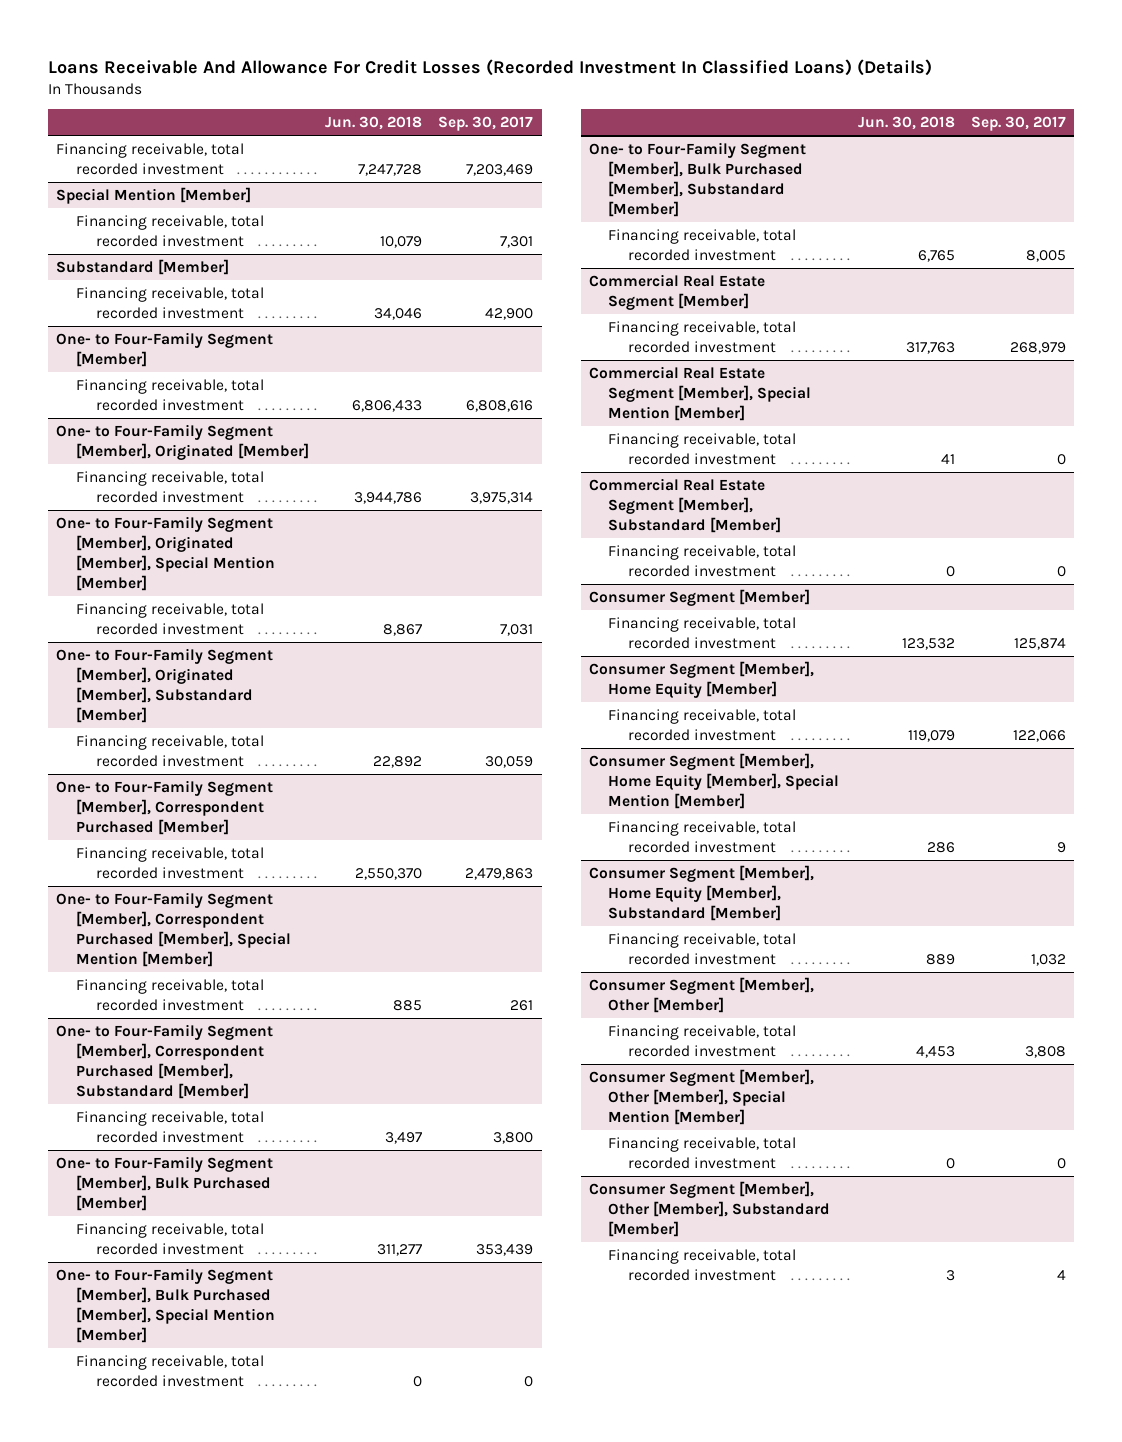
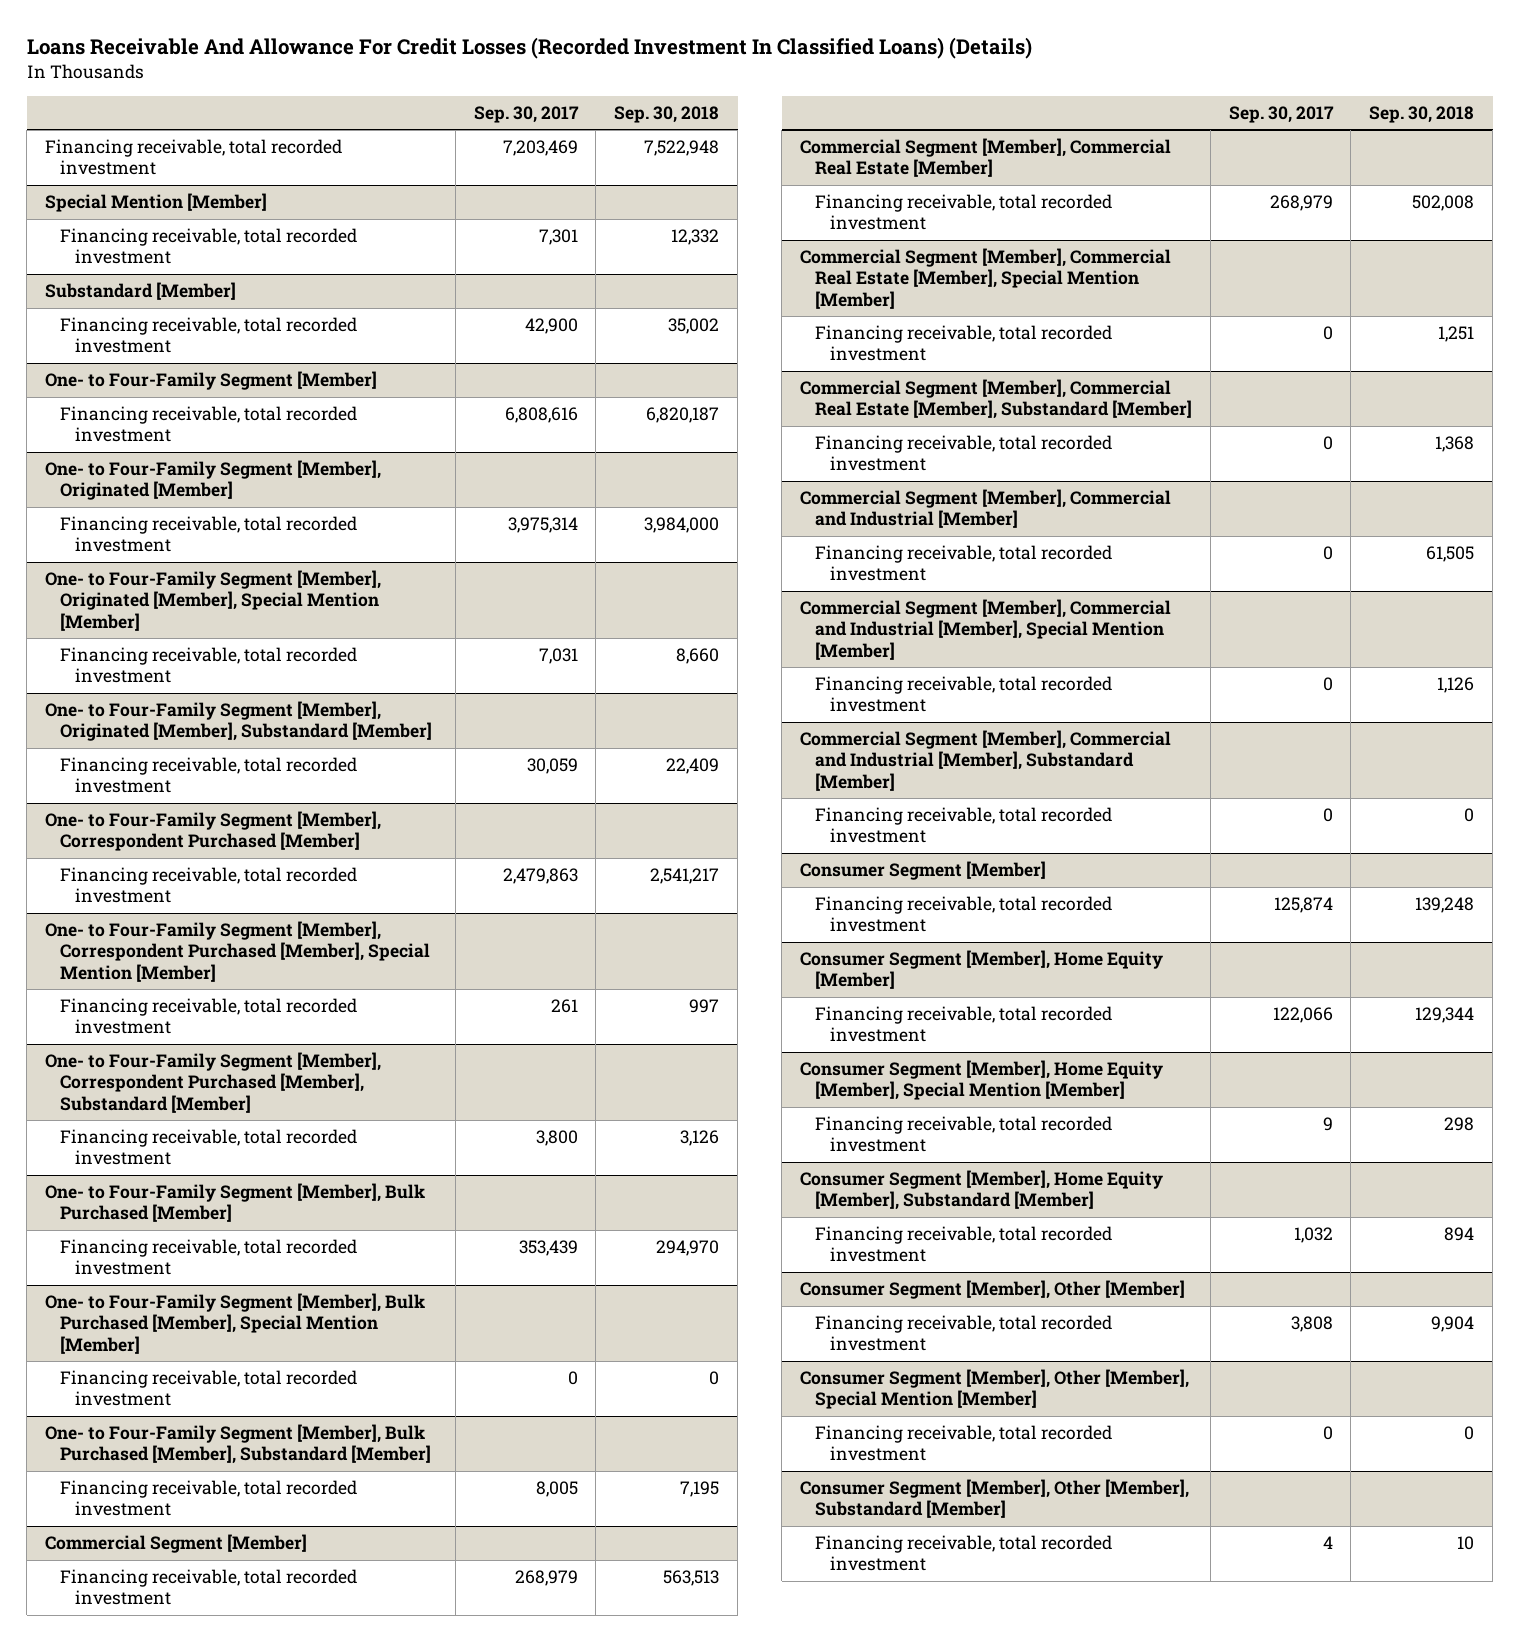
[325,116,423,131] Jun. 30, 2018 -> none
none -> [614,105,720,123] Sep. 30, 2018
[588,273,765,310] Commercial Real Estate Segment [Member] -> [45,1534,308,1554] Commercial Segment [Member]
none -> [800,138,1172,178] Commercial Segment [Member], Commercial Real Estate [Member]
none -> [814,194,1112,231] Financing receivable, total recorded investment
[588,365,812,422] Commercial Real Estate Segment [Member], Special Mention [Member] -> [800,248,1172,309] Commercial Segment [Member], Commercial Real Estate [Member], Special Mention [Member]
[588,477,782,534] Commercial Real Estate Segment [Member], Substandard [Member] -> [800,379,1192,420] Commercial Segment [Member], Commercial Real Estate [Member], Substandard [Member]
none -> [800,489,1172,529] Commercial Segment [Member], Commercial and Industrial [Member]
none -> [814,545,1112,582] Financing receivable, total recorded investment
none -> [800,599,1172,660] Commercial Segment [Member], Commercial and Industrial [Member], Special Mention [Member]
none -> [814,676,1112,713] Financing receivable, total recorded investment
none -> [800,730,1172,791] Commercial Segment [Member], Commercial and Industrial [Member], Substandard [Member]
none -> [814,807,1112,844] Financing receivable, total recorded investment

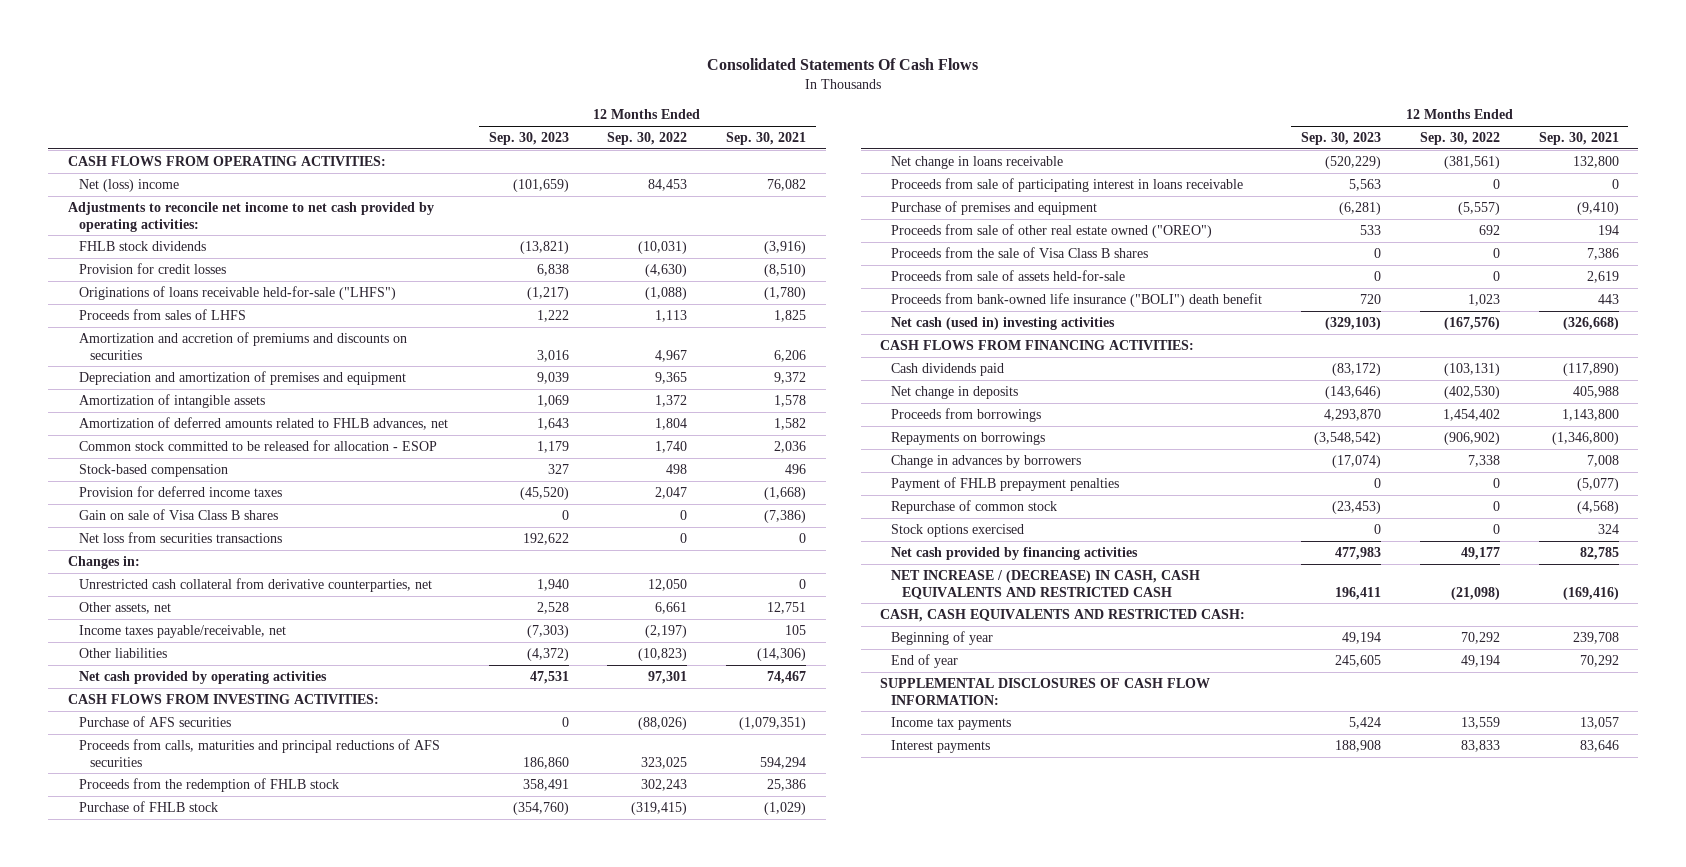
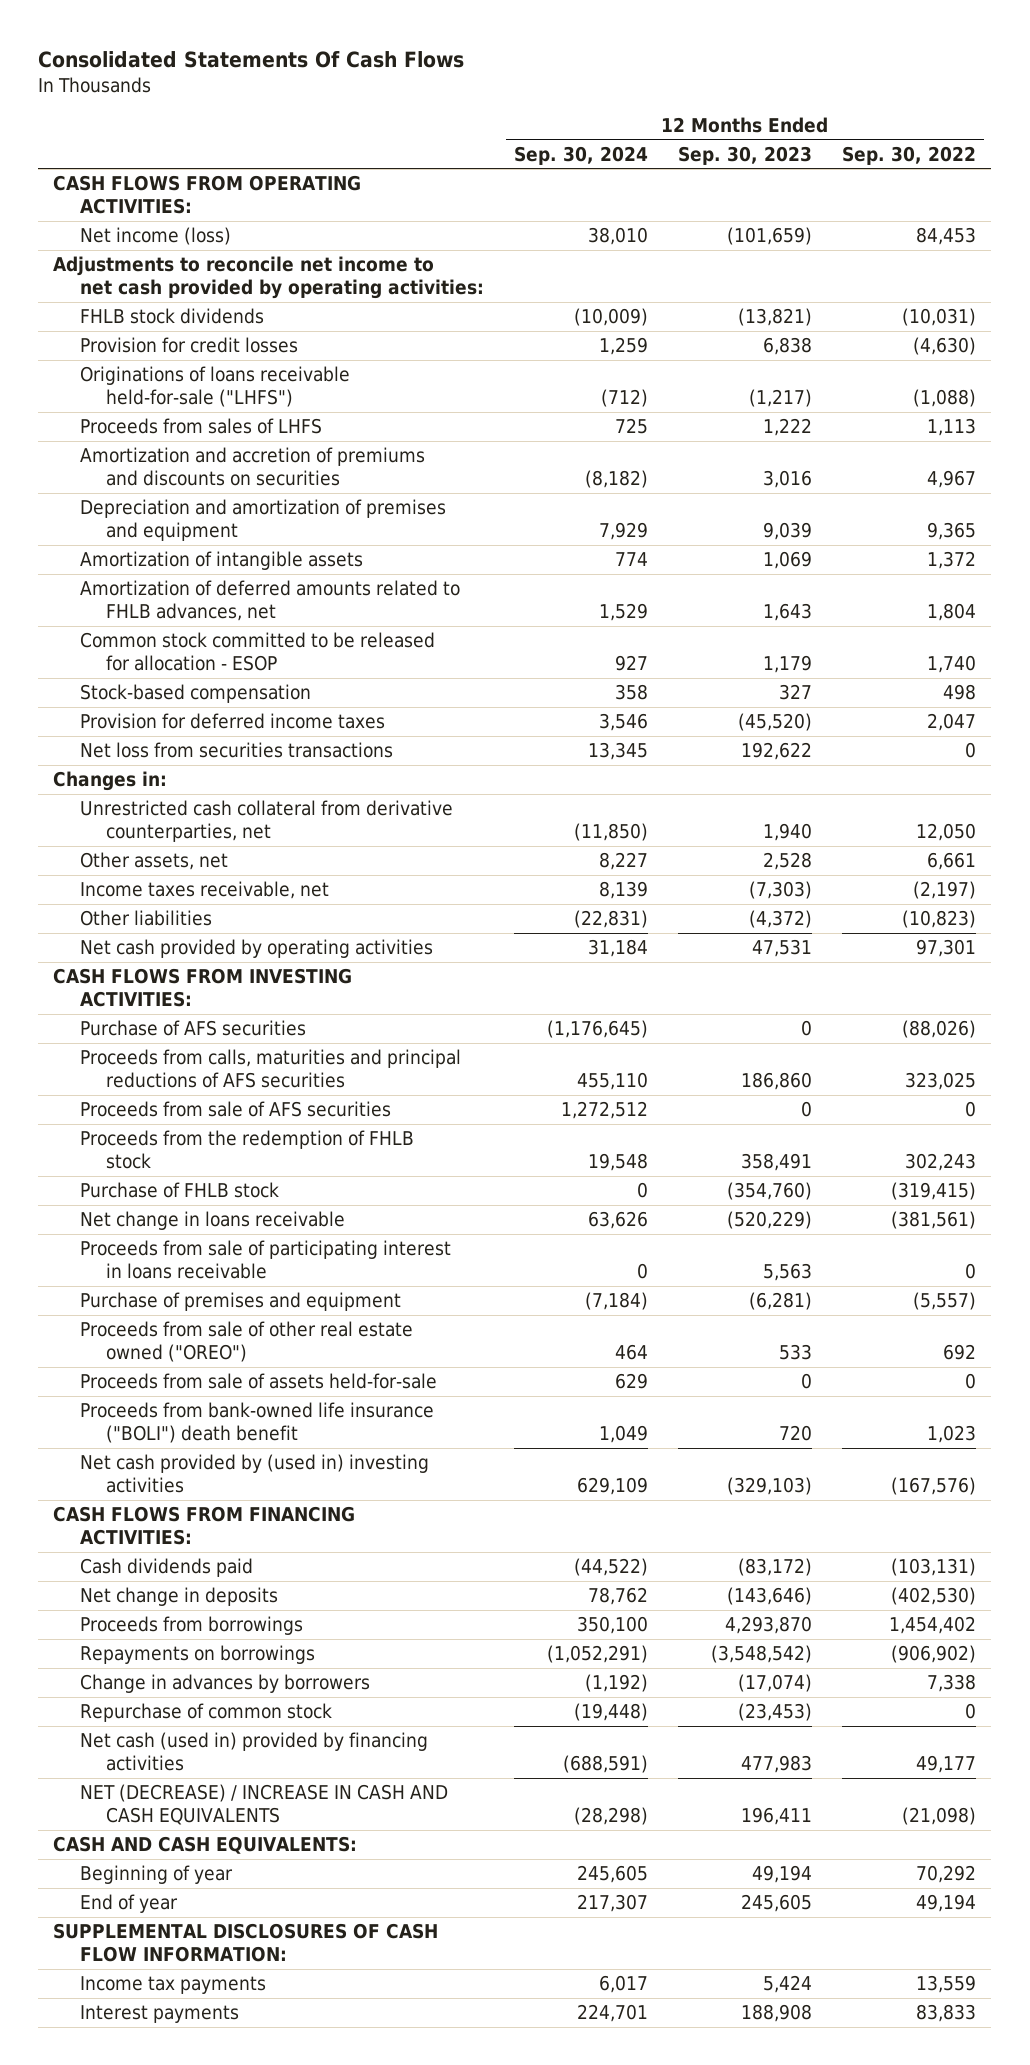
[726,132,807,146] Sep. 30, 2021 -> none
none -> [513,145,648,165] Sep. 30, 2024
[78,178,179,192] Net (loss) income -> [79,227,231,246] Net income (loss)
[78,508,278,520] Gain on sale of Visa Class B shares -> none
[78,624,286,638] Income taxes payable/receivable, net -> [79,881,329,900] Income taxes receivable, net
none -> [79,1101,391,1118] Proceeds from sale of AFS securities
[891,246,1149,258] Proceeds from the sale of Visa Class B shares -> none
[891,316,1116,330] Net cash (used in) investing activities -> [79,1454,429,1493] Net cash provided by (used in) investing activities
[891,476,1120,491] Payment of FHLB prepayment penalties -> none
[891,523,1025,537] Stock options exercised -> none
[891,546,1139,560] Net cash provided by financing activities -> [79,1732,428,1771] Net cash (used in) provided by financing activities
[891,569,1201,599] NET INCREASE / (DECREASE) IN CASH, CASH EQUIVALENTS AND RESTRICTED CASH -> [79,1784,448,1825] NET (DECREASE) / INCREASE IN CASH AND CASH EQUIVALENTS
[880,608,1246,622] CASH, CASH EQUIVALENTS AND RESTRICTED CASH: -> [53,1836,358,1855] CASH AND CASH EQUIVALENTS:

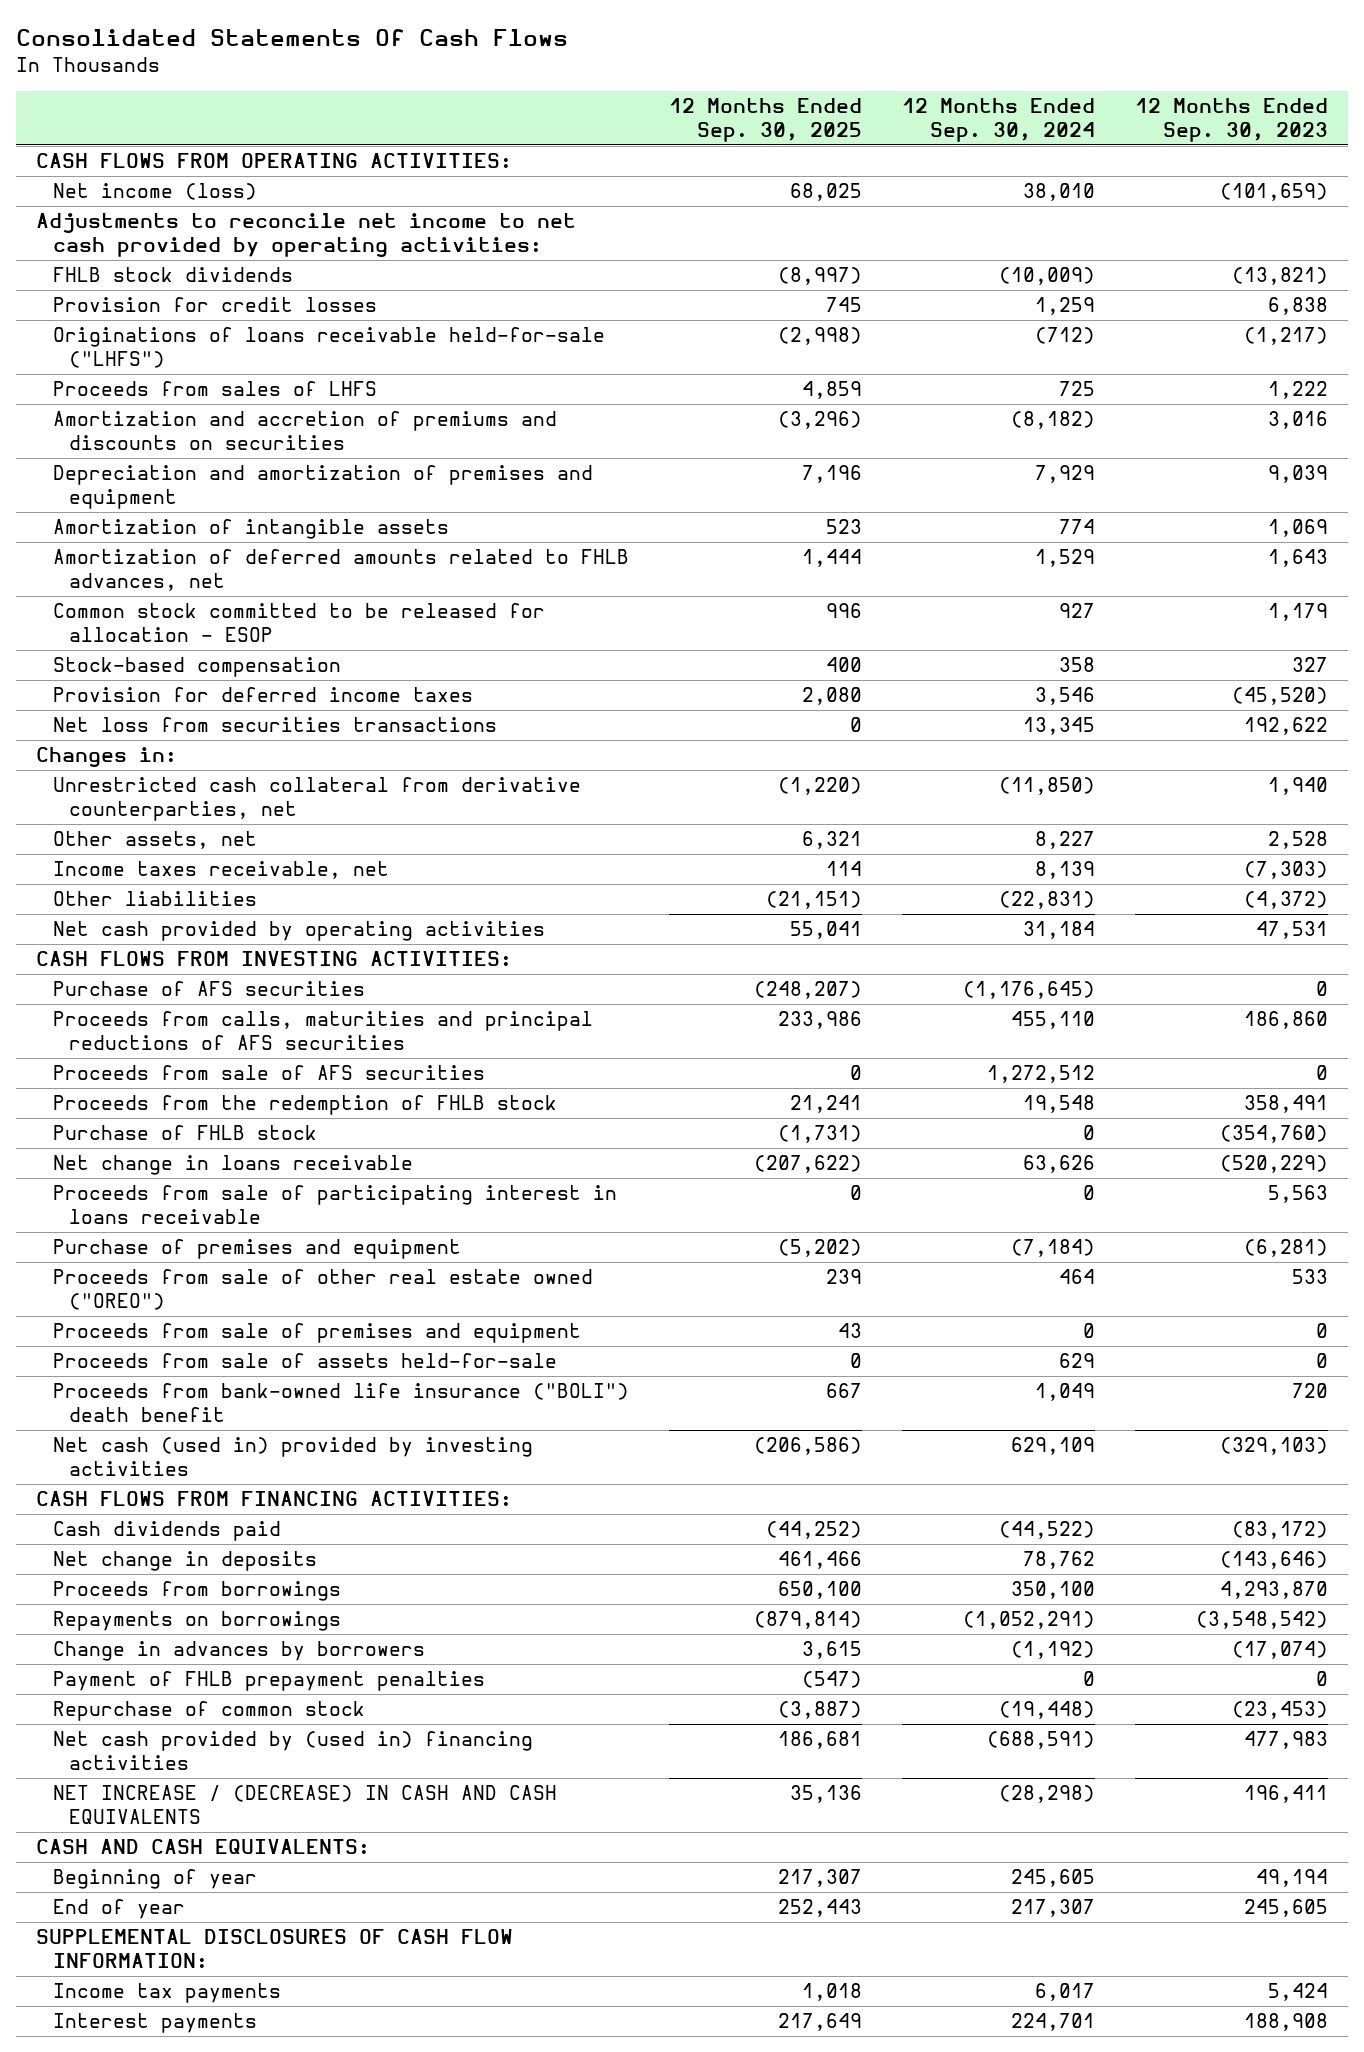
[842,145,977,165] Sep. 30, 2022 -> none
none -> [668,98,862,143] 12 Months Ended Sep. 30, 2025
none -> [52,1323,581,1344] Proceeds from sale of premises and equipment
[79,1454,429,1493] Net cash provided by (used in) investing activities -> [52,1437,533,1477] Net cash (used in) provided by investing activities
none -> [52,1671,485,1692] Payment of FHLB prepayment penalties
[79,1732,428,1771] Net cash (used in) provided by financing activities -> [52,1731,533,1771] Net cash provided by (used in) financing activities
[79,1784,448,1825] NET (DECREASE) / INCREASE IN CASH AND CASH EQUIVALENTS -> [52,1785,557,1825] NET INCREASE / (DECREASE) IN CASH AND CASH EQUIVALENTS

